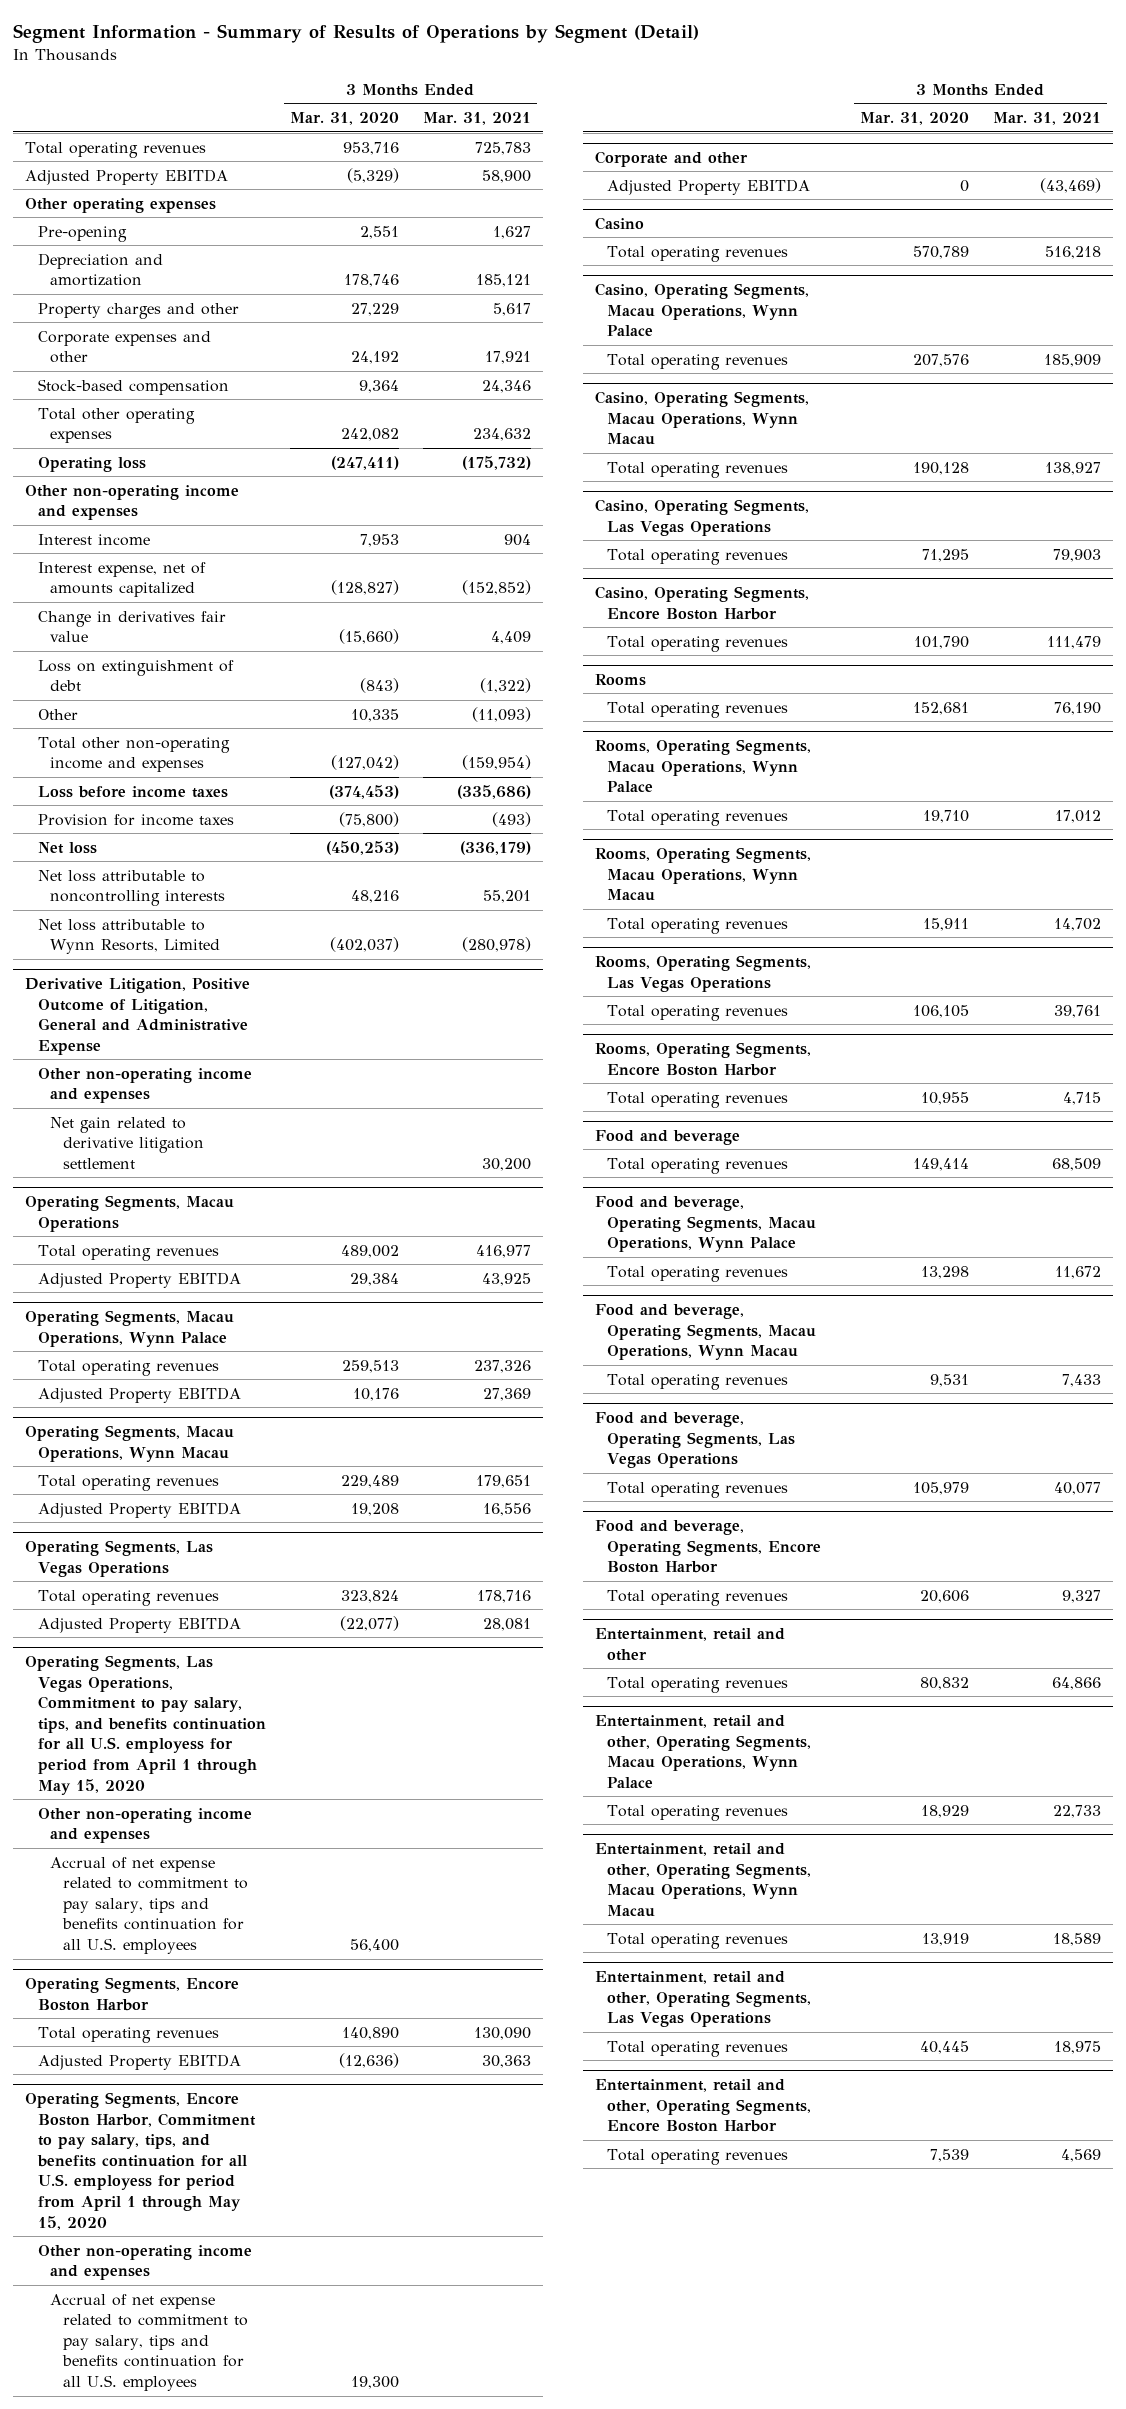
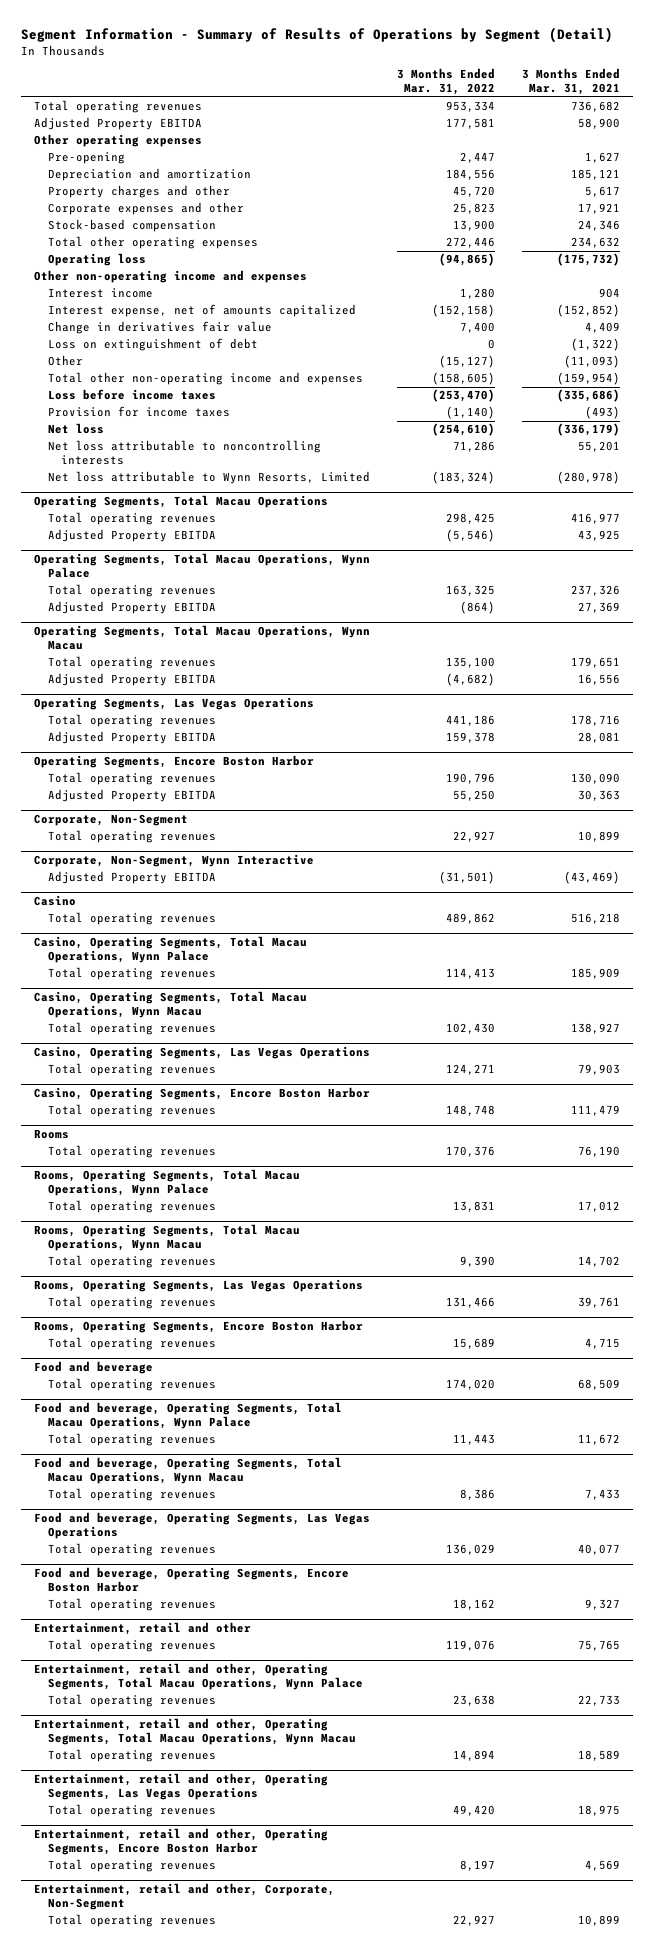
[289,112,399,126] Mar. 31, 2020 -> none
none -> [397,68,496,96] 3 Months Ended Mar. 31, 2022
[474,141,531,155] 725,783 -> [570,101,620,113] 736,682
[24,977,250,1055] Derivative Litigation, Positive Outcome of Litigation, General and Administrative Expense -> none
[37,1067,252,1104] Other non-operating income and expenses -> none
[50,1116,204,1169] Net gain related to derivative litigation settlement -> none
[24,1194,234,1232] Operating Segments, Macau Operations -> [34,495,329,509] Operating Segments, Total Macau Operations
[24,1309,234,1347] Operating Segments, Macau Operations, Wynn Palace -> [34,553,371,579] Operating Segments, Total Macau Operations, Wynn Palace
[24,1424,234,1462] Operating Segments, Macau Operations, Wynn Macau -> [34,625,371,651] Operating Segments, Total Macau Operations, Wynn Macau
[24,1654,266,1795] Operating Segments, Las Vegas Operations, Commitment to pay salary, tips, and benefits continuation for all U.S. employess for period from April 1 through May 15, 2020 -> none
[37,1807,252,1844] Other non-operating income and expenses -> none
[50,1856,248,1955] Accrual of net expense related to commitment to pay salary, tips and benefits continuation for all U.S. employees -> none
[24,2091,256,2230] Operating Segments, Encore Boston Harbor, Commitment to pay salary, tips, and benefits continuation for all U.S. employess for period from April 1 through May 15, 2020 -> none
[37,2244,252,2281] Other non-operating income and expenses -> none
[50,2293,248,2392] Accrual of net expense related to commitment to pay salary, tips and benefits continuation for all U.S. employees -> none
[594,150,748,167] Corporate and other -> [34,814,189,827] Corporate, Non-Segment
none -> [47,830,216,844] Total operating revenues
none -> [34,854,315,868] Corporate, Non-Segment, Wynn Interactive
[594,282,809,337] Casino, Operating Segments, Macau Operations, Wynn Palace -> [34,936,308,964] Casino, Operating Segments, Total Macau Operations, Wynn Palace
[594,390,809,446] Casino, Operating Segments, Macau Operations, Wynn Macau -> [34,991,308,1019] Casino, Operating Segments, Total Macau Operations, Wynn Macau
[594,738,811,793] Rooms, Operating Segments, Macau Operations, Wynn Palace -> [34,1169,301,1197] Rooms, Operating Segments, Total Macau Operations, Wynn Palace
[594,846,811,902] Rooms, Operating Segments, Macau Operations, Wynn Macau -> [34,1224,301,1252] Rooms, Operating Segments, Total Macau Operations, Wynn Macau
[594,1195,817,1253] Food and beverage, Operating Segments, Macau Operations, Wynn Palace -> [34,1402,343,1430] Food and beverage, Operating Segments, Total Macau Operations, Wynn Palace
[594,1303,817,1361] Food and beverage, Operating Segments, Macau Operations, Wynn Macau -> [34,1457,343,1485] Food and beverage, Operating Segments, Total Macau Operations, Wynn Macau
[1051,1676,1101,1690] 64,866 -> [577,1640,620,1652] 75,765
[594,1714,812,1788] Entertainment, retail and other, Operating Segments, Macau Operations, Wynn Palace -> [34,1663,363,1691] Entertainment, retail and other, Operating Segments, Total Macau Operations, Wynn Palace
[594,1842,812,1917] Entertainment, retail and other, Operating Segments, Macau Operations, Wynn Macau -> [34,1718,356,1746] Entertainment, retail and other, Operating Segments, Total Macau Operations, Wynn Macau
none -> [34,1883,336,1911] Entertainment, retail and other, Corporate, Non-Segment
none -> [47,1914,216,1928] Total operating revenues

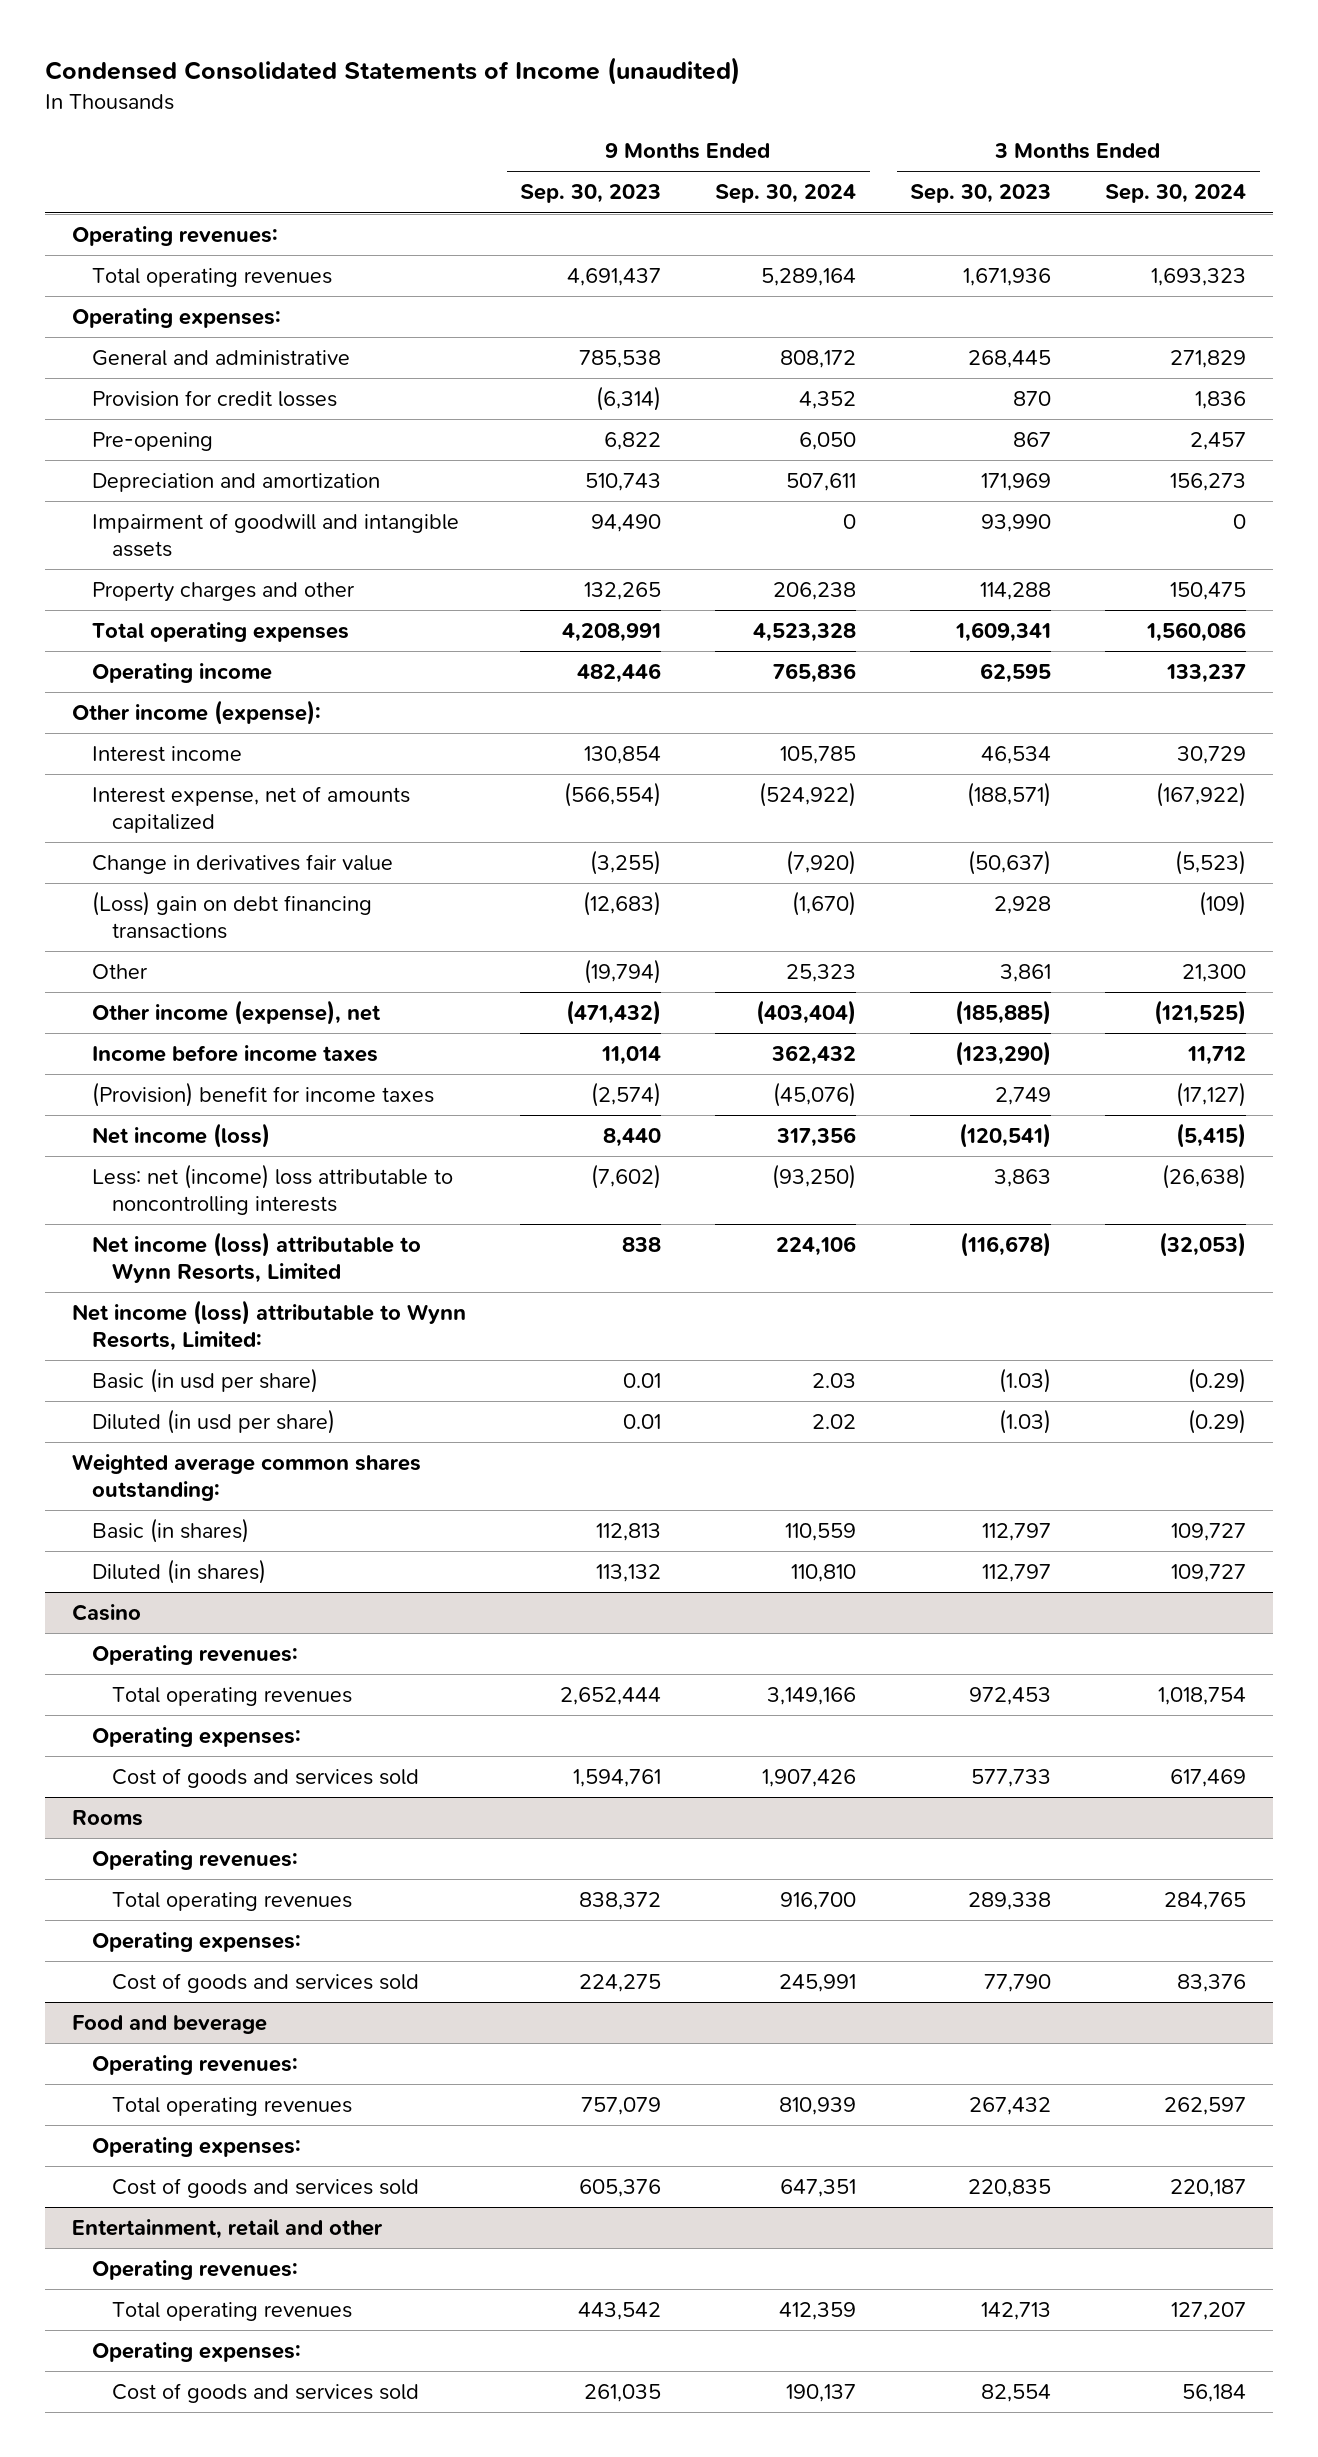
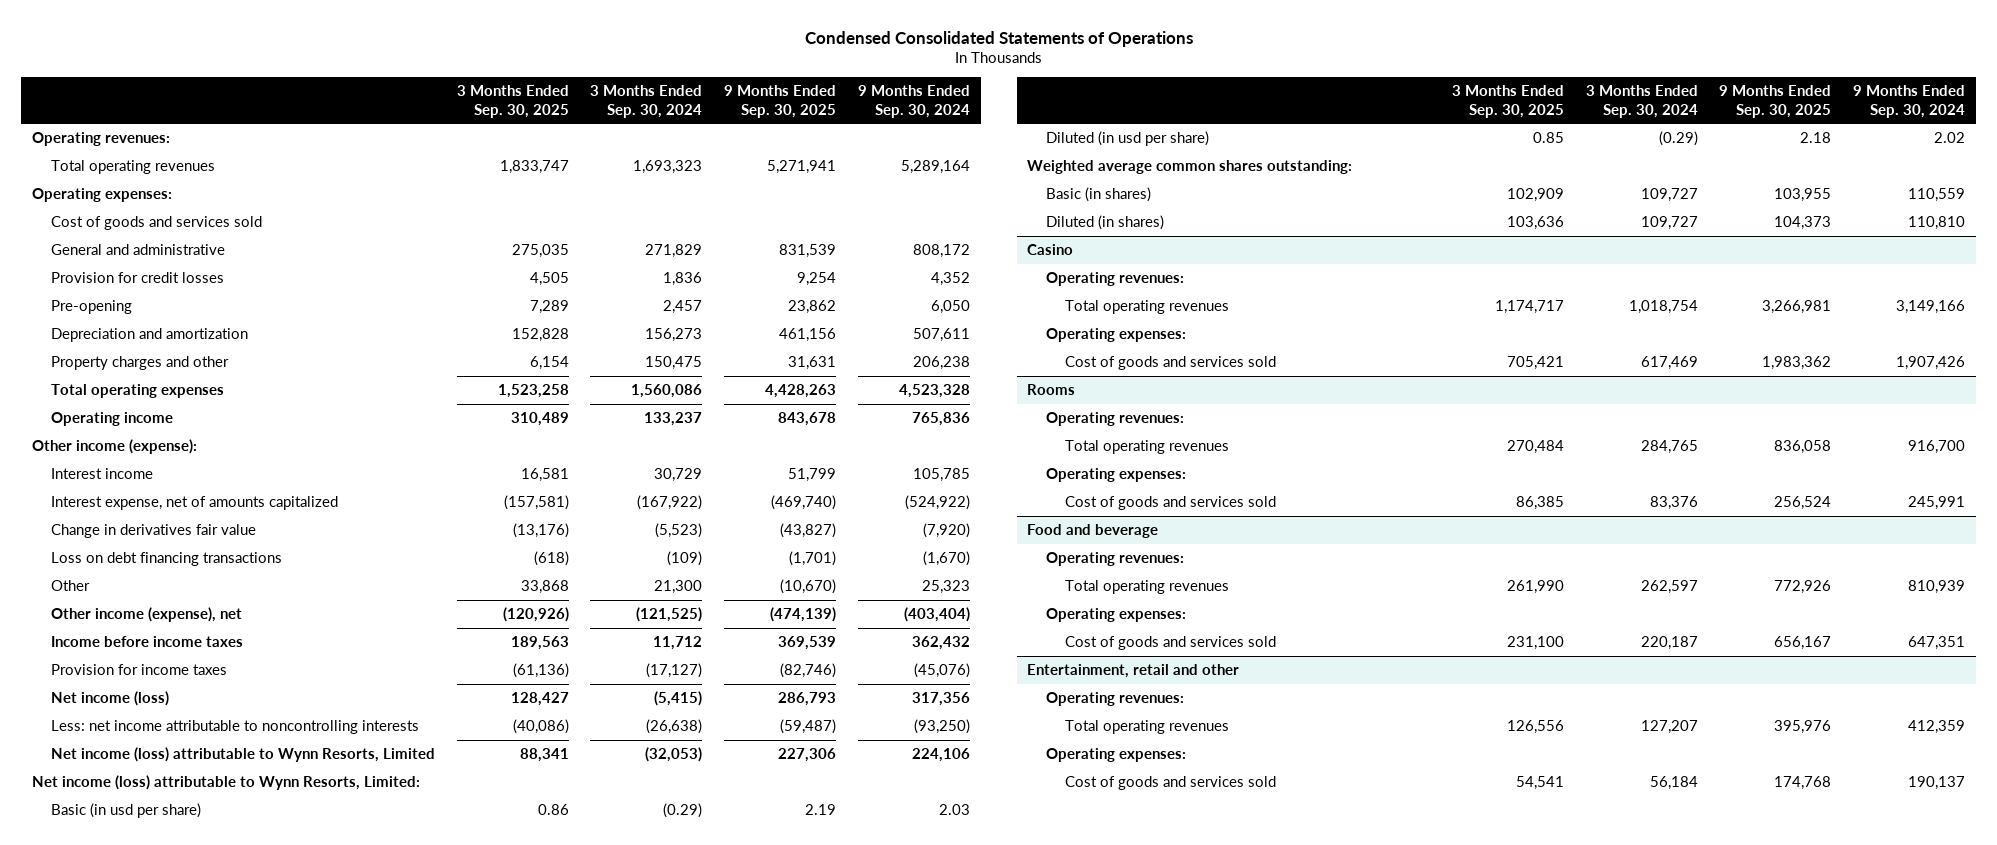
[45,57,741,86] Condensed Consolidated Statements of Income (unaudited) -> [804,30,1193,47] Condensed Consolidated Statements of Operations
[520,184,662,204] Sep. 30, 2023 -> none
[910,184,1052,204] Sep. 30, 2023 -> none
none -> [456,85,569,118] 3 Months Ended Sep. 30, 2025
none -> [724,85,837,118] 9 Months Ended Sep. 30, 2025
none -> [51,215,263,230] Cost of goods and services sold
[92,512,460,557] Impairment of goodwill and intangible assets -> none
[92,890,373,939] (Loss) gain on debt financing transactions -> [51,551,283,566] Loss on debt financing transactions
[92,1081,435,1107] (Provision) benefit for income taxes -> [51,663,228,675] Provision for income taxes
[92,1163,454,1215] Less: net (income) loss attributable to noncontrolling interests -> [51,719,420,734] Less: net income attributable to noncontrolling interests

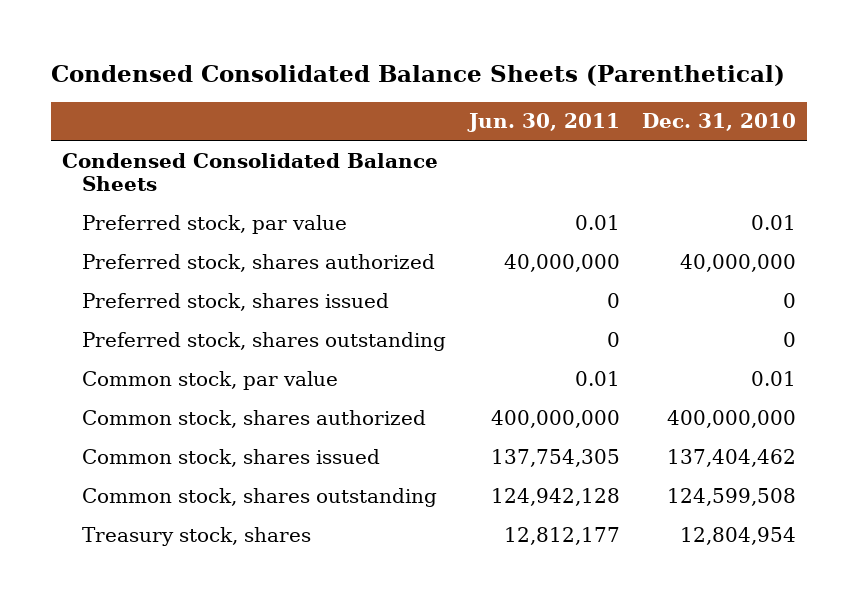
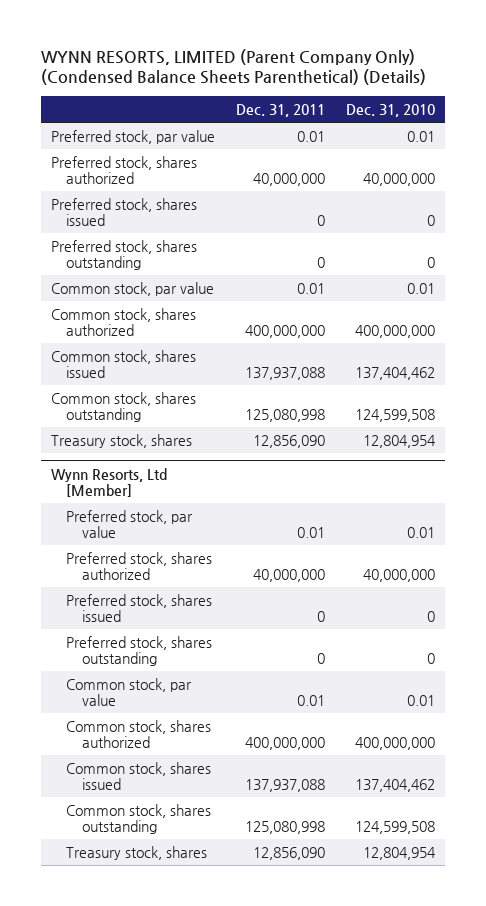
[51,64,786,86] Condensed Consolidated Balance Sheets (Parenthetical) -> [40,48,426,86] WYNN RESORTS, LIMITED (Parent Company Only) (Condensed Balance Sheets Parenthetical) (Details)
[466,113,620,133] Jun. 30, 2011 -> none
none -> [236,103,326,117] Dec. 31, 2011
[62,152,439,192] Condensed Consolidated Balance Sheets -> none
none -> [51,467,168,497] Wynn Resorts, Ltd [Member]
none -> [66,509,194,538] Preferred stock, par value
none -> [66,551,213,580] Preferred stock, shares authorized
none -> [66,593,213,622] Preferred stock, shares issued
none -> [66,635,213,666] Preferred stock, shares outstanding
none -> [66,677,193,706] Common stock, par value
none -> [66,719,212,748] Common stock, shares authorized
none -> [66,761,212,790] Common stock, shares issued
none -> [66,803,212,834] Common stock, shares outstanding
none -> [66,845,208,860] Treasury stock, shares

